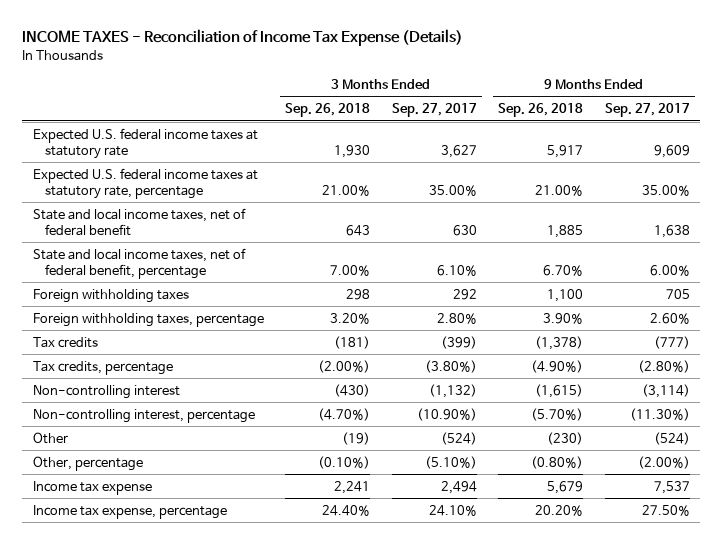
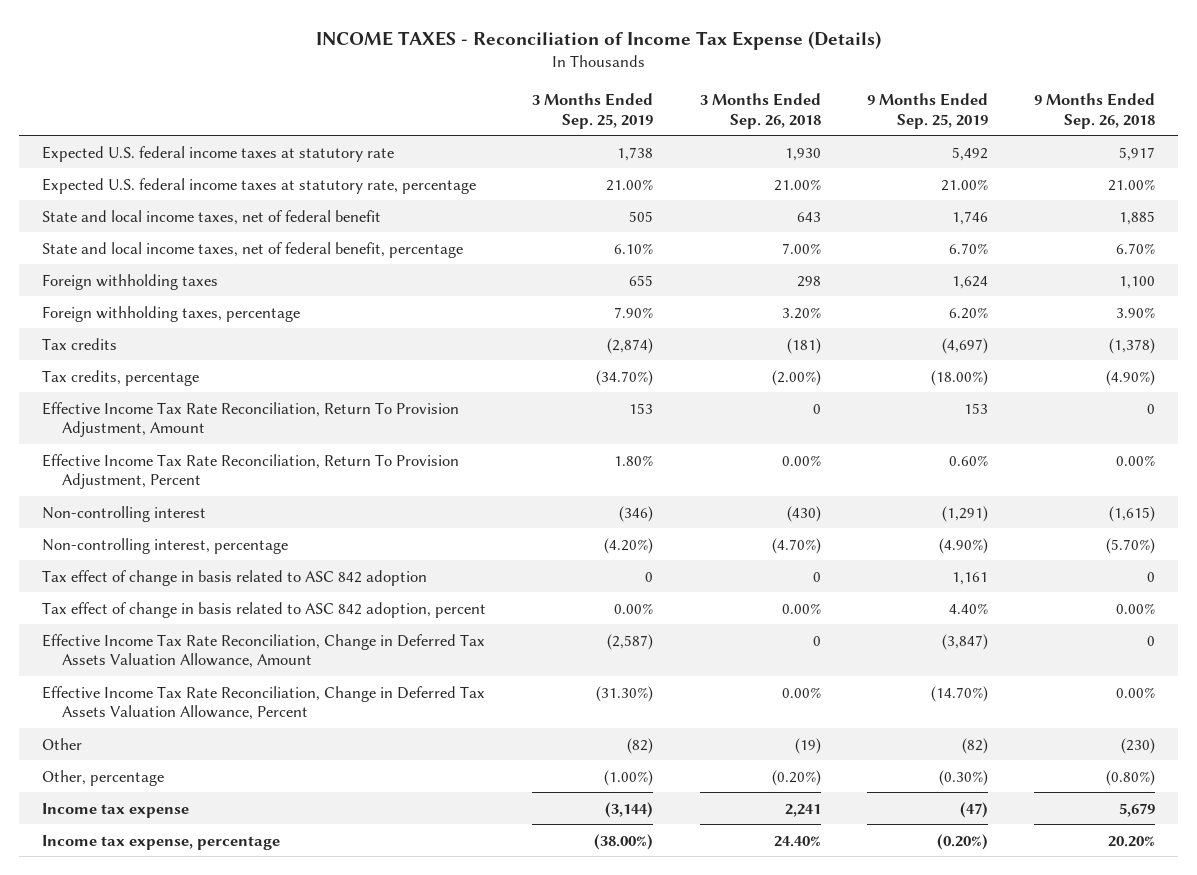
[391,103,477,118] Sep. 27, 2017 -> none
[604,103,690,118] Sep. 27, 2017 -> none
none -> [532,92,654,129] 3 Months Ended Sep. 25, 2019
none -> [866,92,988,129] 9 Months Ended Sep. 25, 2019
none -> [42,401,460,438] Effective Income Tax Rate Reconciliation, Return To Provision Adjustment, Amount
none -> [42,453,460,490] Effective Income Tax Rate Reconciliation, Return To Provision Adjustment, Percent
none -> [42,569,428,586] Tax effect of change in basis related to ASC 842 adoption
none -> [42,601,487,618] Tax effect of change in basis related to ASC 842 adoption, percent
none -> [42,633,486,669] Effective Income Tax Rate Reconciliation, Change in Deferred Tax Assets Valuation Allowance, Amount
none -> [42,685,486,721] Effective Income Tax Rate Reconciliation, Change in Deferred Tax Assets Valuation Allowance, Percent
[318,455,371,469] (0.10%) -> [771,769,821,786] (0.20%)

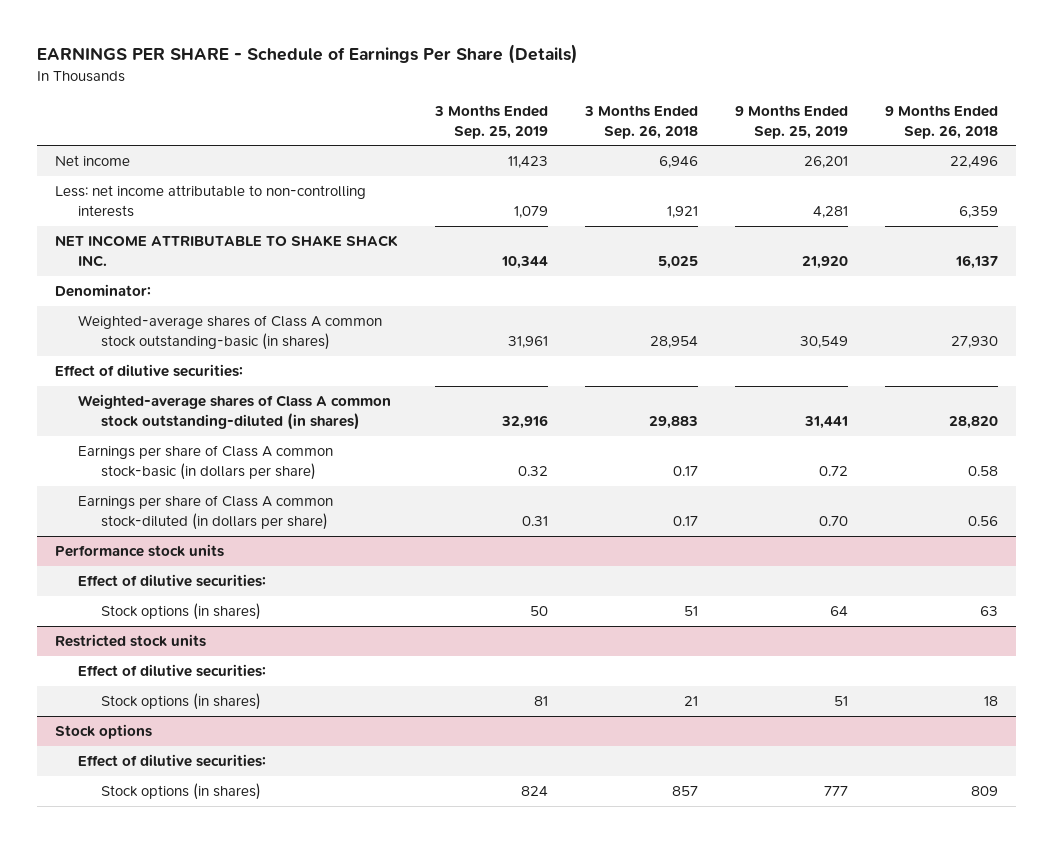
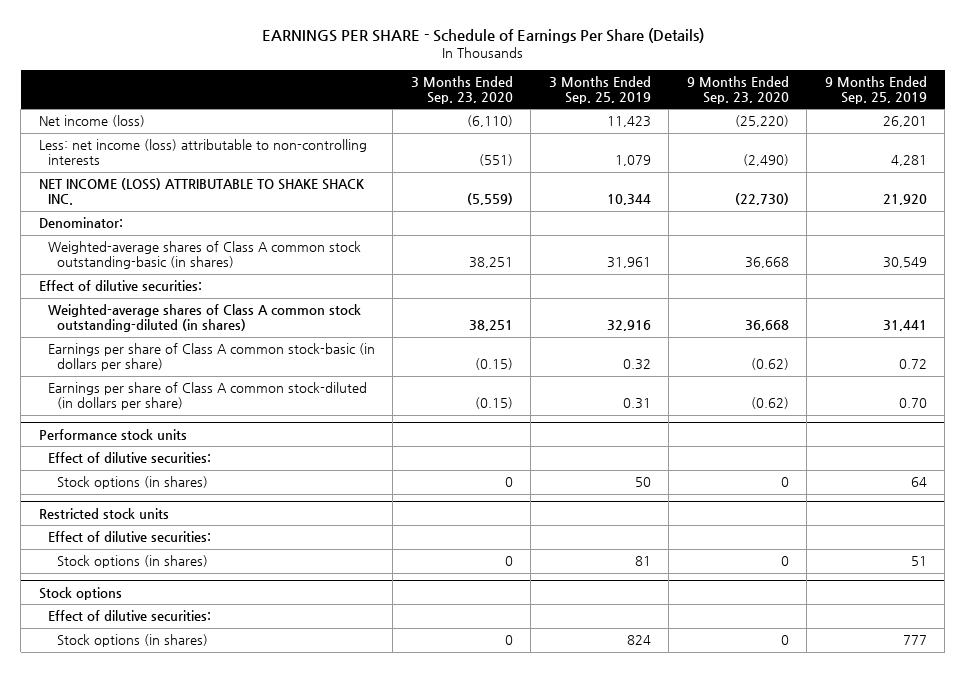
[584,105,699,139] 3 Months Ended Sep. 26, 2018 -> none
[884,105,998,139] 9 Months Ended Sep. 26, 2018 -> none
none -> [410,75,513,105] 3 Months Ended Sep. 23, 2020
none -> [686,75,789,105] 9 Months Ended Sep. 23, 2020
[55,155,131,167] Net income -> [38,115,145,128] Net income (loss)
[55,185,367,217] Less: net income attributable to non-controlling interests -> [38,139,367,166] Less: net income (loss) attributable to non-controlling interests
[55,235,399,267] NET INCOME ATTRIBUTABLE TO SHAKE SHACK INC. -> [38,178,365,206] NET INCOME (LOSS) ATTRIBUTABLE TO SHAKE SHACK INC.

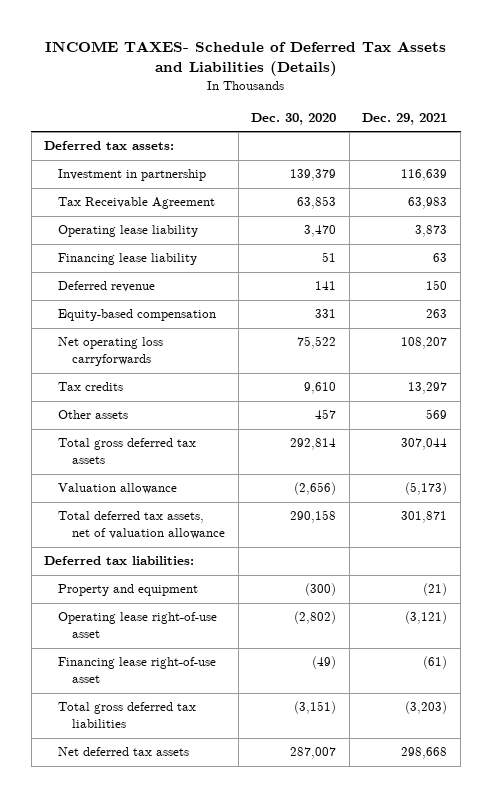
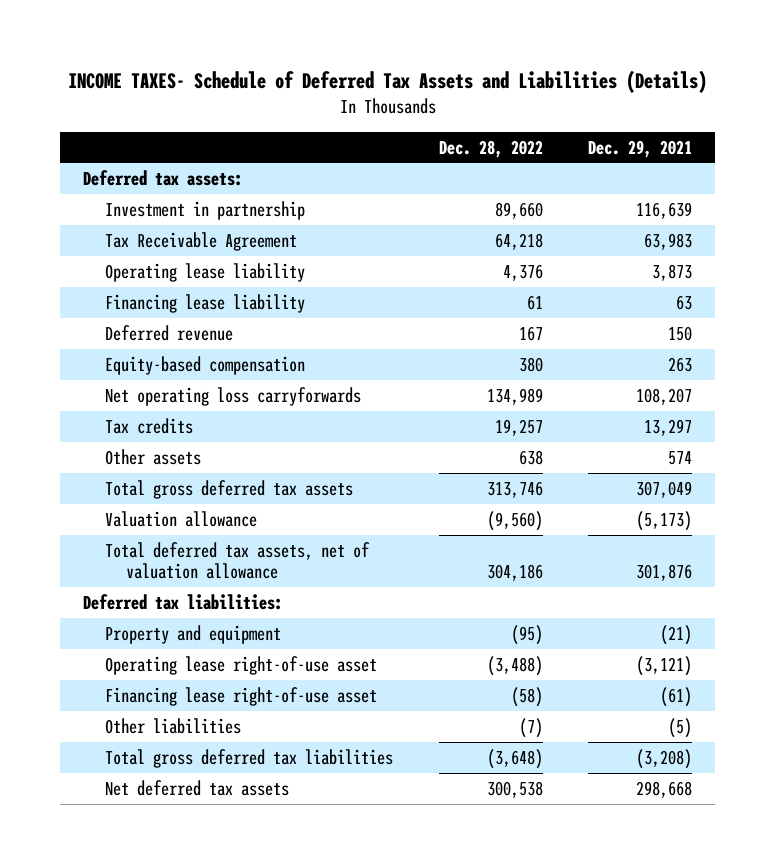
[251,112,337,125] Dec. 30, 2020 -> none
none -> [438,139,543,158] Dec. 28, 2022
[426,409,448,420] 569 -> [668,450,693,465] 574
[401,438,448,451] 307,044 -> [636,480,693,498] 307,049
[401,511,448,524] 301,871 -> [636,564,693,582] 301,876
none -> [104,717,241,734] Other liabilities
[405,701,448,715] (3,203) -> [636,748,693,769] (3,208)

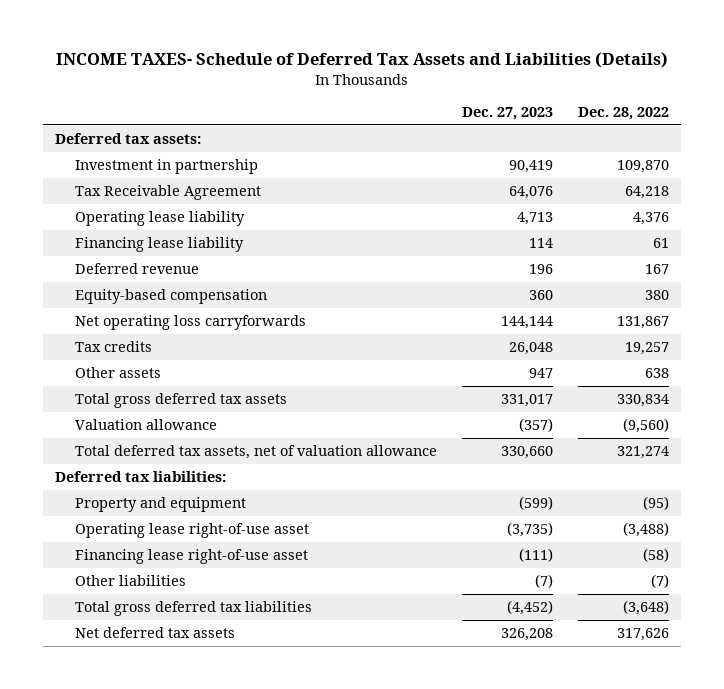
[588,139,693,158] Dec. 29, 2021 -> none
none -> [461,107,553,121] Dec. 27, 2023
[494,201,543,219] 89,660 -> [616,160,669,174] 109,870
[486,387,543,405] 134,989 -> [616,316,669,330] 131,867
[486,480,543,498] 313,746 -> [616,394,669,408] 330,834
[486,564,543,582] 304,186 -> [616,446,669,460] 321,274
[486,780,543,798] 300,538 -> [616,628,669,642] 317,626

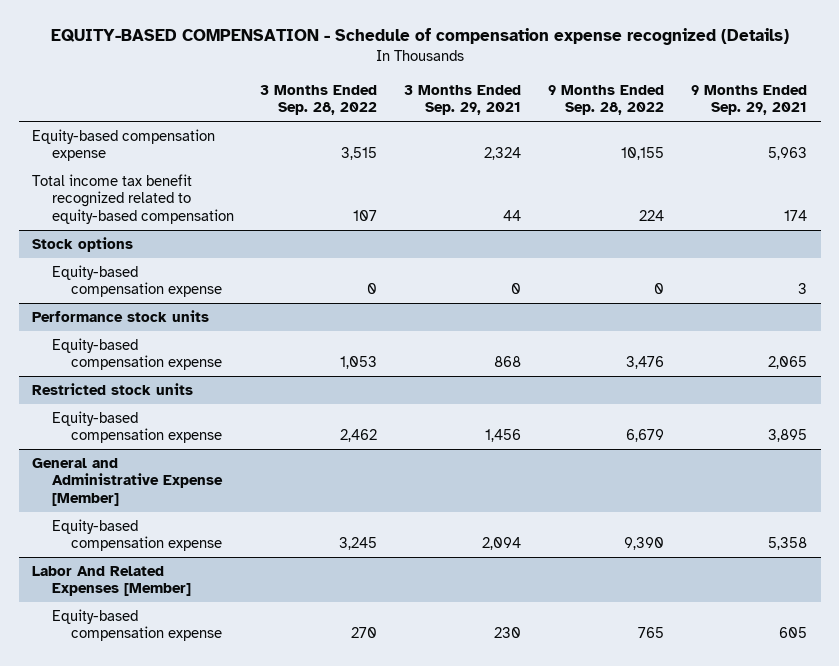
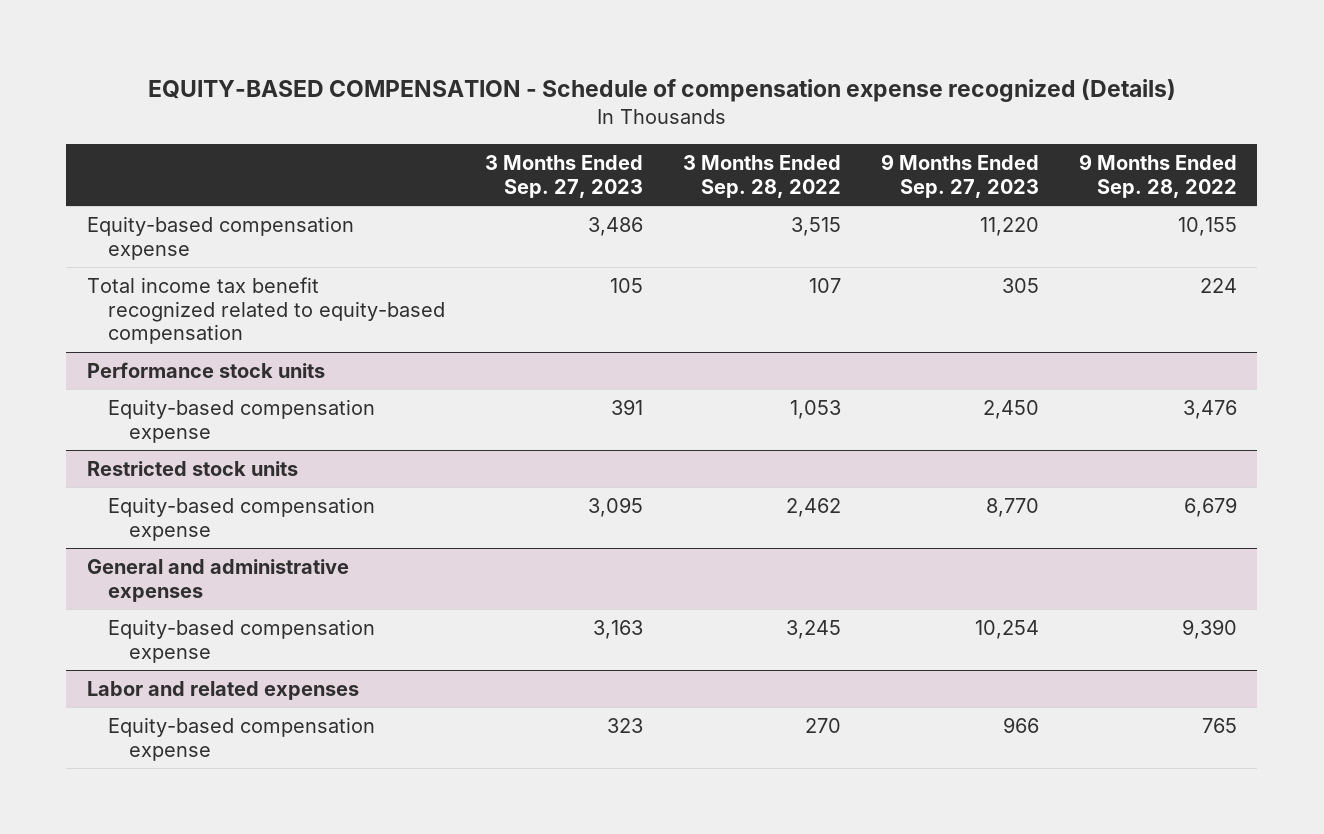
[404,84,522,116] 3 Months Ended Sep. 29, 2021 -> none
[691,84,808,116] 9 Months Ended Sep. 29, 2021 -> none
none -> [484,154,643,198] 3 Months Ended Sep. 27, 2023
none -> [880,153,1039,198] 9 Months Ended Sep. 27, 2023
[32,236,134,252] Stock options -> none
[51,264,223,298] Equity-based compensation expense -> none
[32,457,223,506] General and Administrative Expense [Member] -> [86,558,349,602] General and administrative expenses
[32,565,191,597] Labor And Related Expenses [Member] -> [86,680,359,700] Labor and related expenses

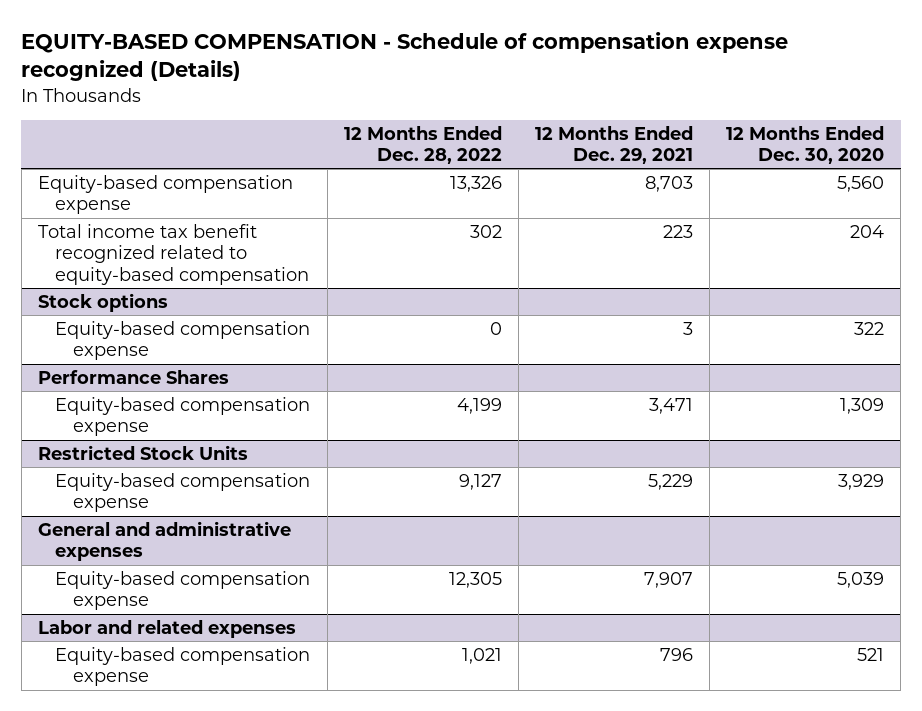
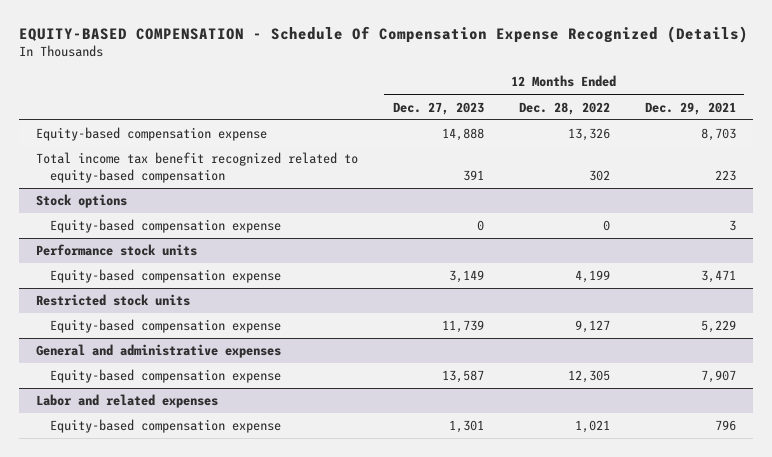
[21,32,789,82] EQUITY-BASED COMPENSATION - Schedule of compensation expense recognized (Details) -> [19,25,749,43] EQUITY-BASED COMPENSATION - Schedule Of Compensation Expense Recognized (Details)
[726,125,885,164] 12 Months Ended Dec. 30, 2020 -> none
none -> [393,101,485,115] Dec. 27, 2023
[37,369,229,384] Performance Shares -> [36,244,198,257] Performance stock units
[37,444,248,460] Restricted Stock Units -> [36,294,191,307] Restricted stock units

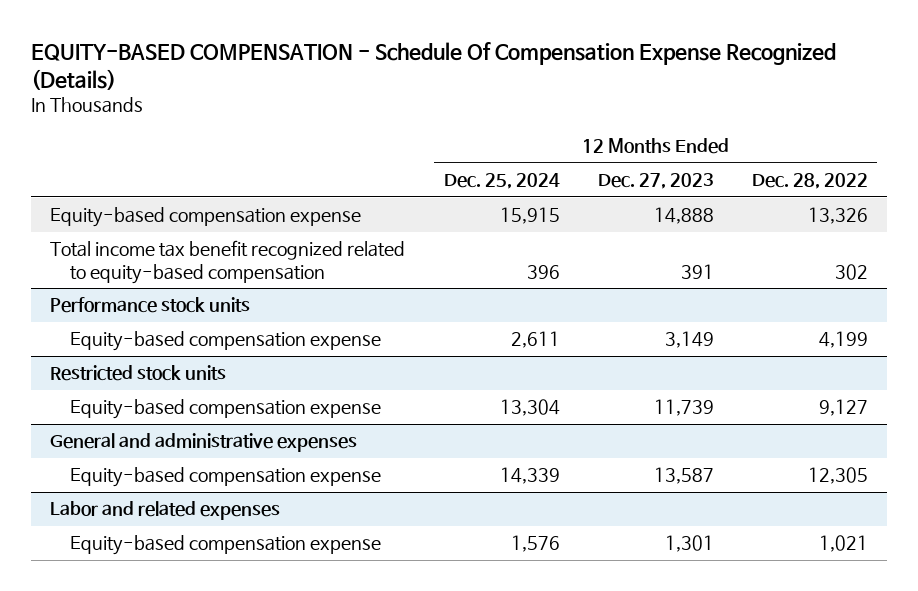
[644,101,736,115] Dec. 29, 2021 -> none
none -> [443,173,560,190] Dec. 25, 2024
[36,194,128,209] Stock options -> none
[50,219,282,234] Equity-based compensation expense -> none

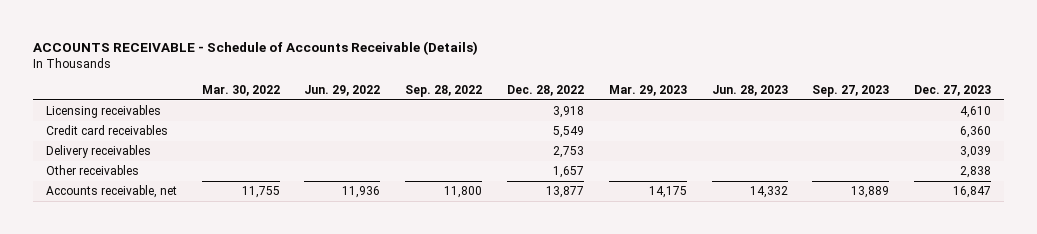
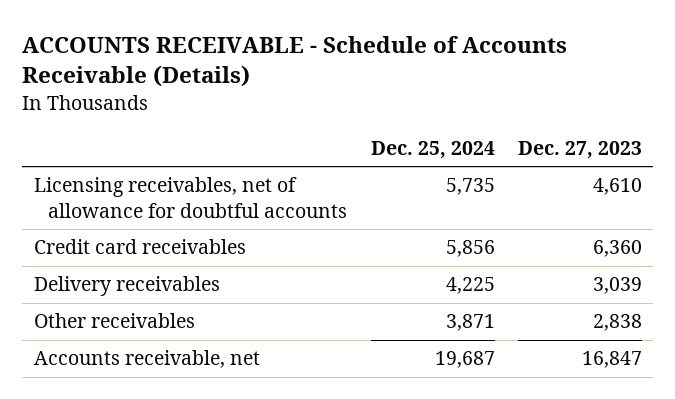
[201,85,280,97] Mar. 30, 2022 -> none
[304,85,381,97] Jun. 29, 2022 -> none
[405,85,483,98] Sep. 28, 2022 -> none
[507,85,585,97] Dec. 28, 2022 -> none
[608,85,687,97] Mar. 29, 2023 -> none
[711,85,788,97] Jun. 28, 2023 -> none
[812,85,890,98] Sep. 27, 2023 -> none
none -> [370,140,495,159] Dec. 25, 2024
[45,105,161,119] Licensing receivables -> [33,177,348,218] Licensing receivables, net of allowance for doubtful accounts

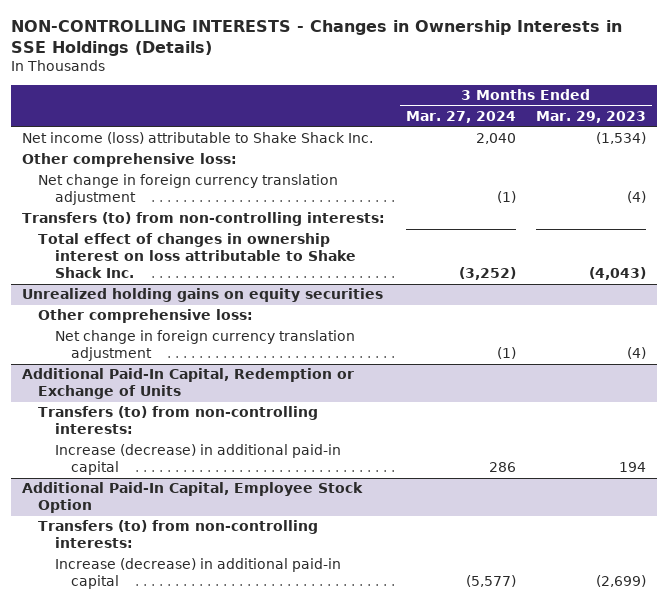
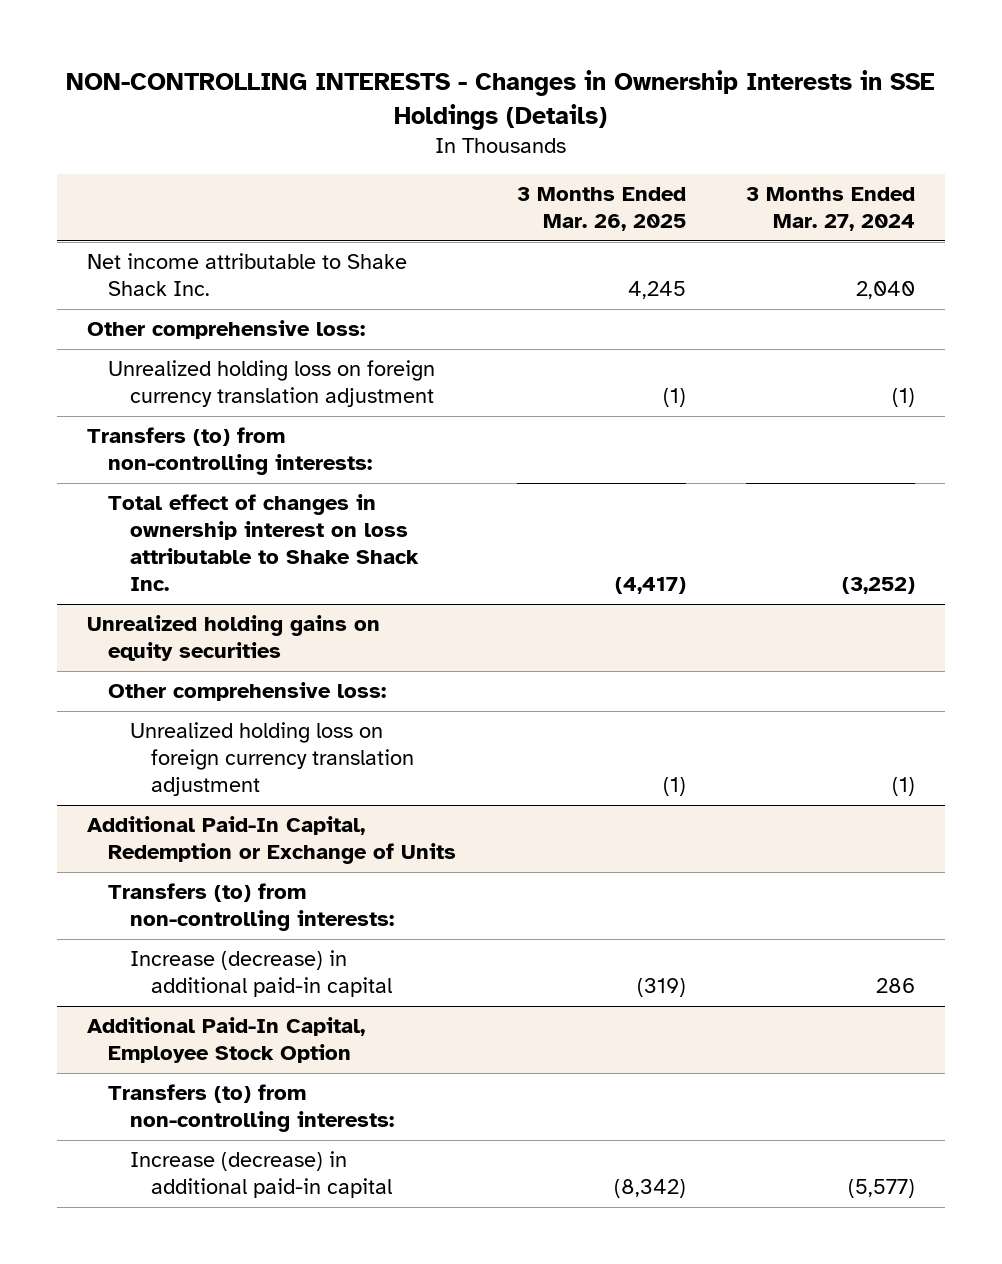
[536,111,647,124] Mar. 29, 2023 -> none
none -> [516,187,686,232] 3 Months Ended Mar. 26, 2025
[21,132,373,145] Net income (loss) attributable to Shake Shack Inc. -> [87,253,408,297] Net income attributable to Shake Shack Inc.
[38,174,339,206] Net change in foreign currency translation adjustment -> [108,360,436,408] Unrealized holding loss on foreign currency translation adjustment
[54,330,355,362] Net change in foreign currency translation adjustment -> [129,722,415,797] Unrealized holding loss on foreign currency translation adjustment

